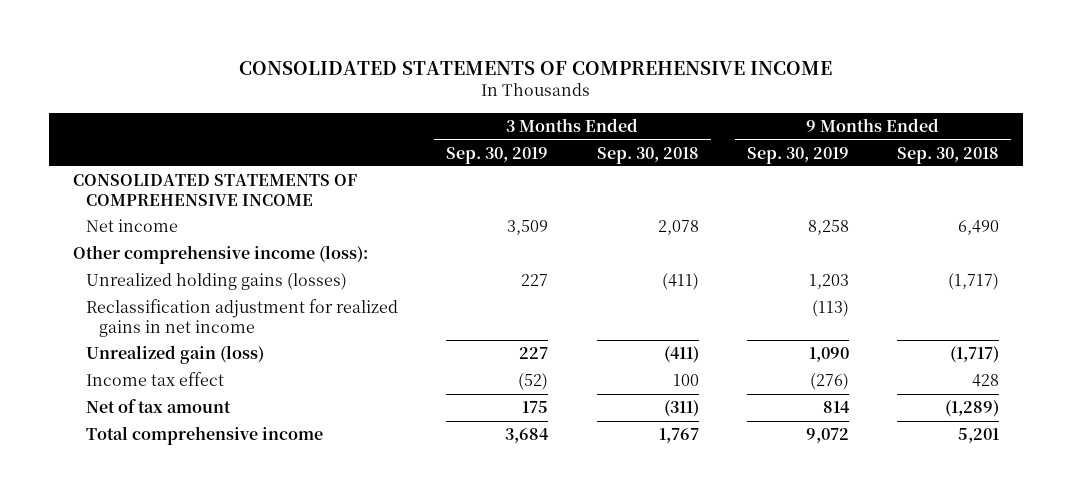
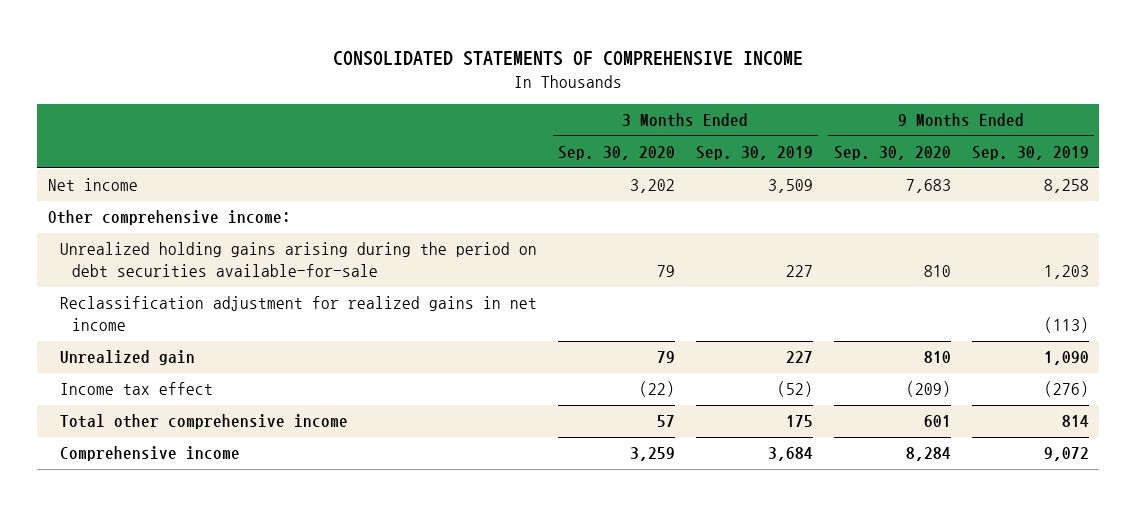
[596,146,699,164] Sep. 30, 2018 -> none
[896,146,999,164] Sep. 30, 2018 -> none
none -> [557,146,675,161] Sep. 30, 2020
none -> [833,146,951,161] Sep. 30, 2020
[73,174,358,206] CONSOLIDATED STATEMENTS OF COMPREHENSIVE INCOME -> none
[73,245,369,265] Other comprehensive income (loss): -> [47,210,291,226] Other comprehensive income:
[86,273,348,291] Unrealized holding gains (losses) -> [59,242,537,278] Unrealized holding gains arising during the period on debt securities available-for-sale
[86,345,265,365] Unrealized gain (loss) -> [59,350,195,366] Unrealized gain
[86,399,232,414] Net of tax amount -> [59,414,348,430] Total other comprehensive income
[86,426,324,446] Total comprehensive income -> [59,446,240,462] Comprehensive income

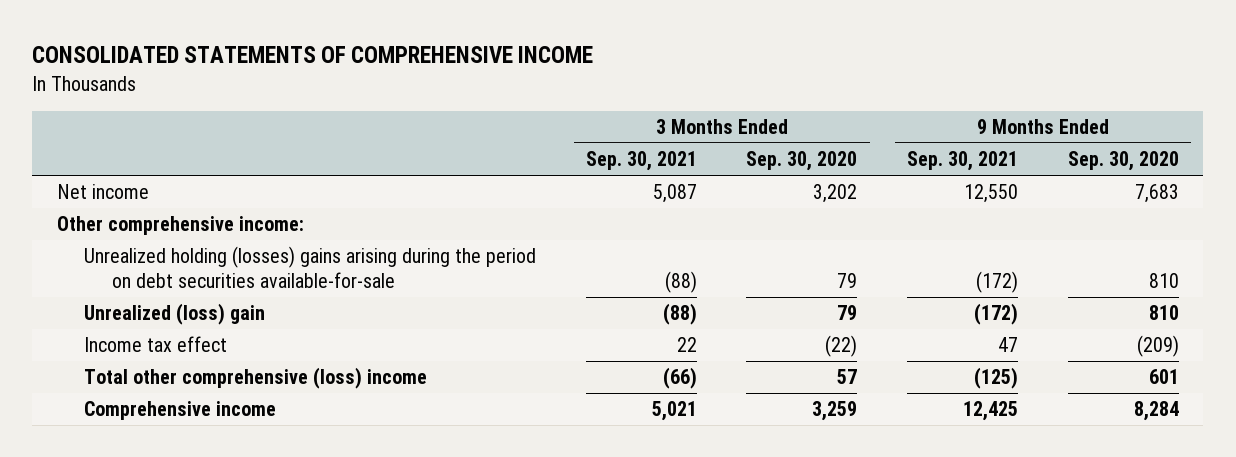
[695,146,813,161] Sep. 30, 2019 -> none
[971,146,1089,161] Sep. 30, 2019 -> none
none -> [585,151,697,172] Sep. 30, 2021
none -> [907,151,1019,172] Sep. 30, 2021
[59,296,537,332] Reclassification adjustment for realized gains in net income -> none
[59,242,537,278] Unrealized holding gains arising during the period on debt securities available-for-sale -> [84,246,537,288] Unrealized holding (losses) gains arising during the period on debt securities available-for-sale
[59,350,195,366] Unrealized gain -> [84,303,266,326] Unrealized (loss) gain
[59,414,348,430] Total other comprehensive income -> [84,367,428,390] Total other comprehensive (loss) income

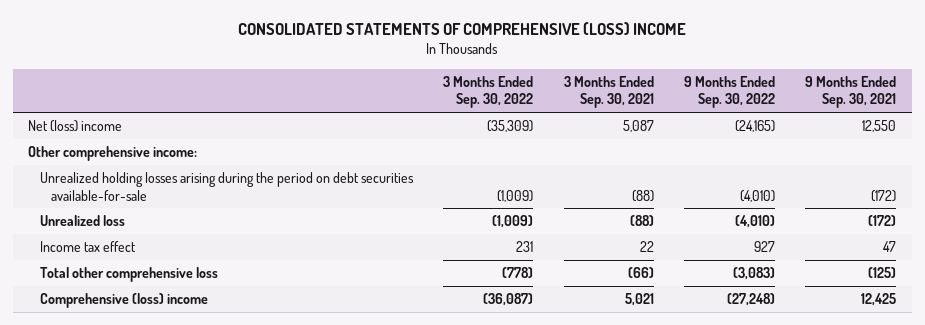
[32,46,594,64] CONSOLIDATED STATEMENTS OF COMPREHENSIVE INCOME -> [238,22,687,36] CONSOLIDATED STATEMENTS OF COMPREHENSIVE (LOSS) INCOME
[746,151,858,172] Sep. 30, 2020 -> none
[1067,151,1179,172] Sep. 30, 2020 -> none
none -> [443,75,534,109] 3 Months Ended Sep. 30, 2022
none -> [683,75,775,109] 9 Months Ended Sep. 30, 2022
[56,184,149,200] Net income -> [28,119,123,132] Net (loss) income
[84,246,537,288] Unrealized holding (losses) gains arising during the period on debt securities available-for-sale -> [39,171,414,201] Unrealized holding losses arising during the period on debt securities available-for-sale
[84,303,266,326] Unrealized (loss) gain -> [39,214,125,226] Unrealized loss
[84,367,428,390] Total other comprehensive (loss) income -> [39,266,218,282] Total other comprehensive loss
[84,401,277,421] Comprehensive income -> [39,292,208,308] Comprehensive (loss) income

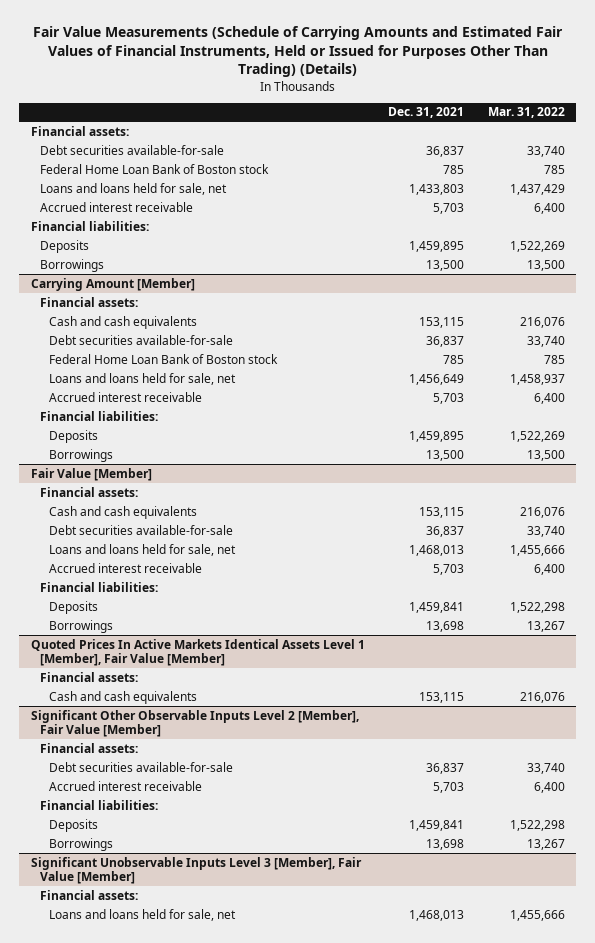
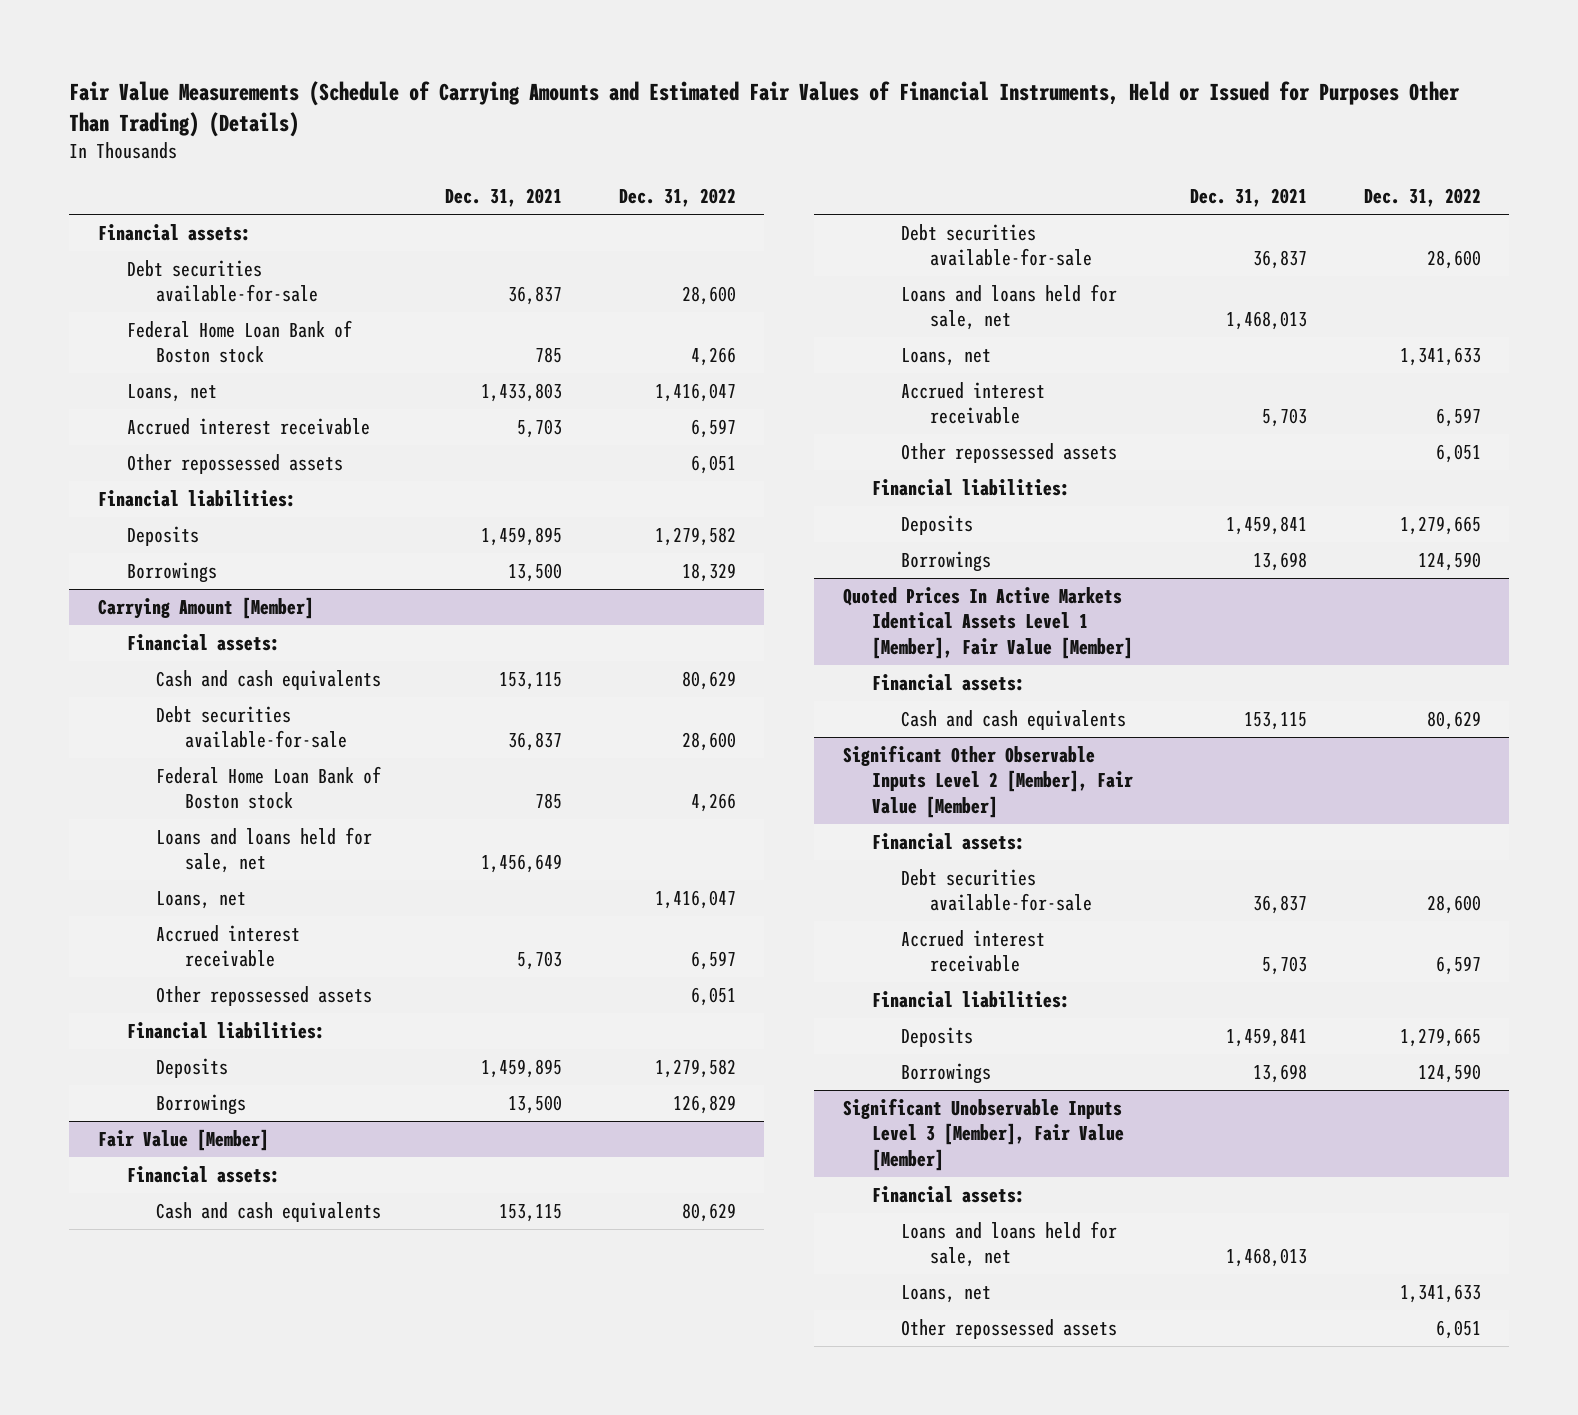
[487,107,565,119] Mar. 31, 2022 -> none
none -> [618,188,736,208] Dec. 31, 2022
[39,182,227,195] Loans and loans held for sale, net -> [126,384,217,403] Loans, net
none -> [126,454,343,475] Other repossessed assets
none -> [155,891,246,910] Loans, net
none -> [155,986,372,1007] Other repossessed assets
none -> [900,348,991,367] Loans, net
none -> [900,443,1117,464] Other repossessed assets
none -> [900,1285,991,1304] Loans, net
none -> [900,1319,1117,1340] Other repossessed assets

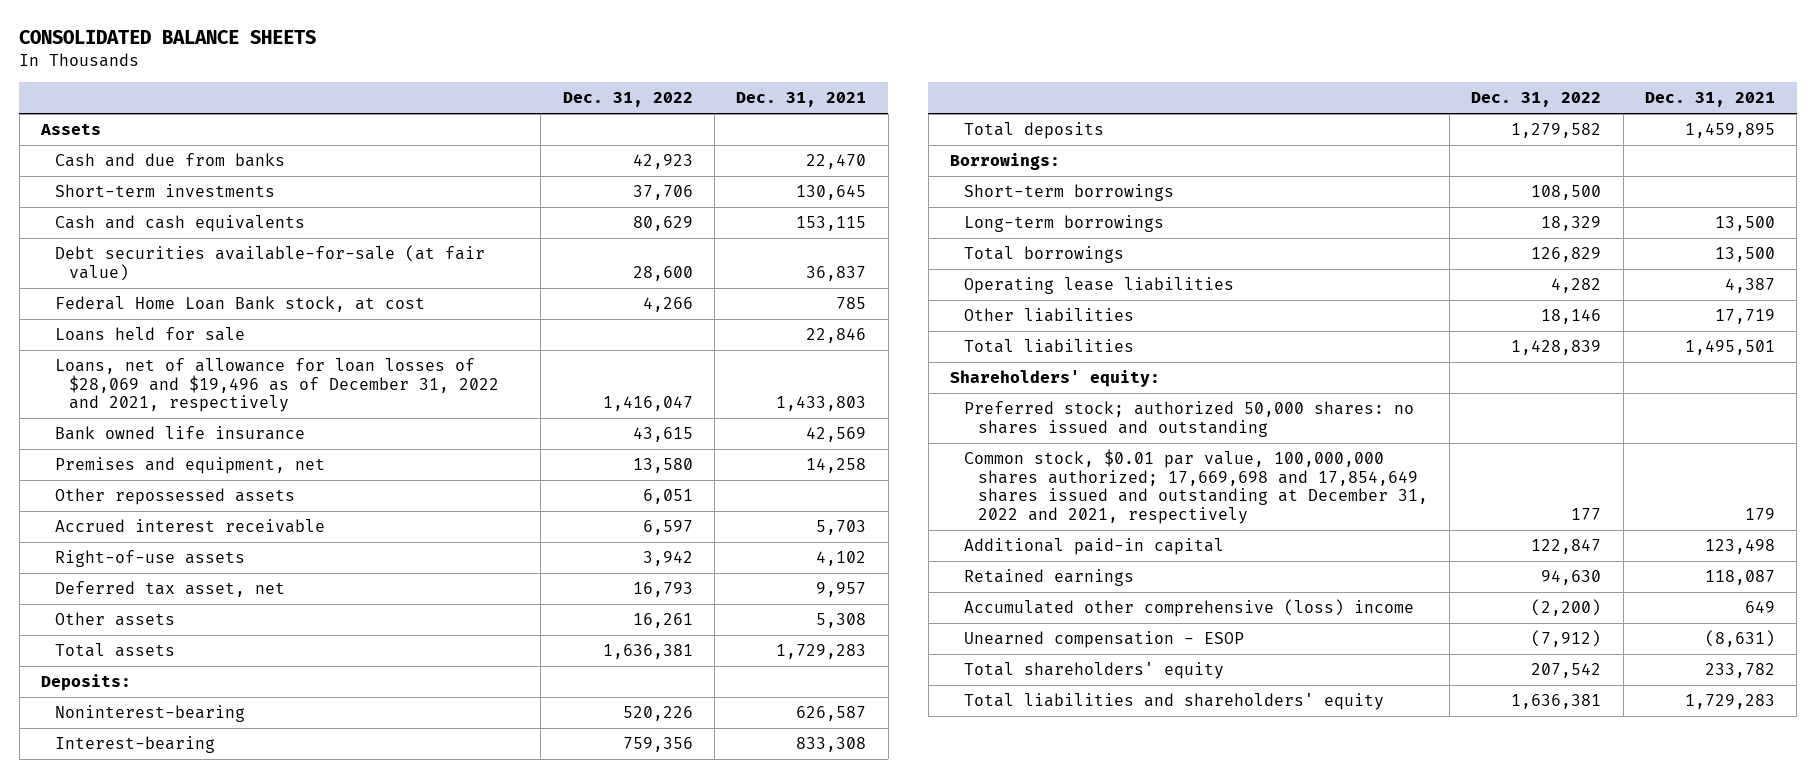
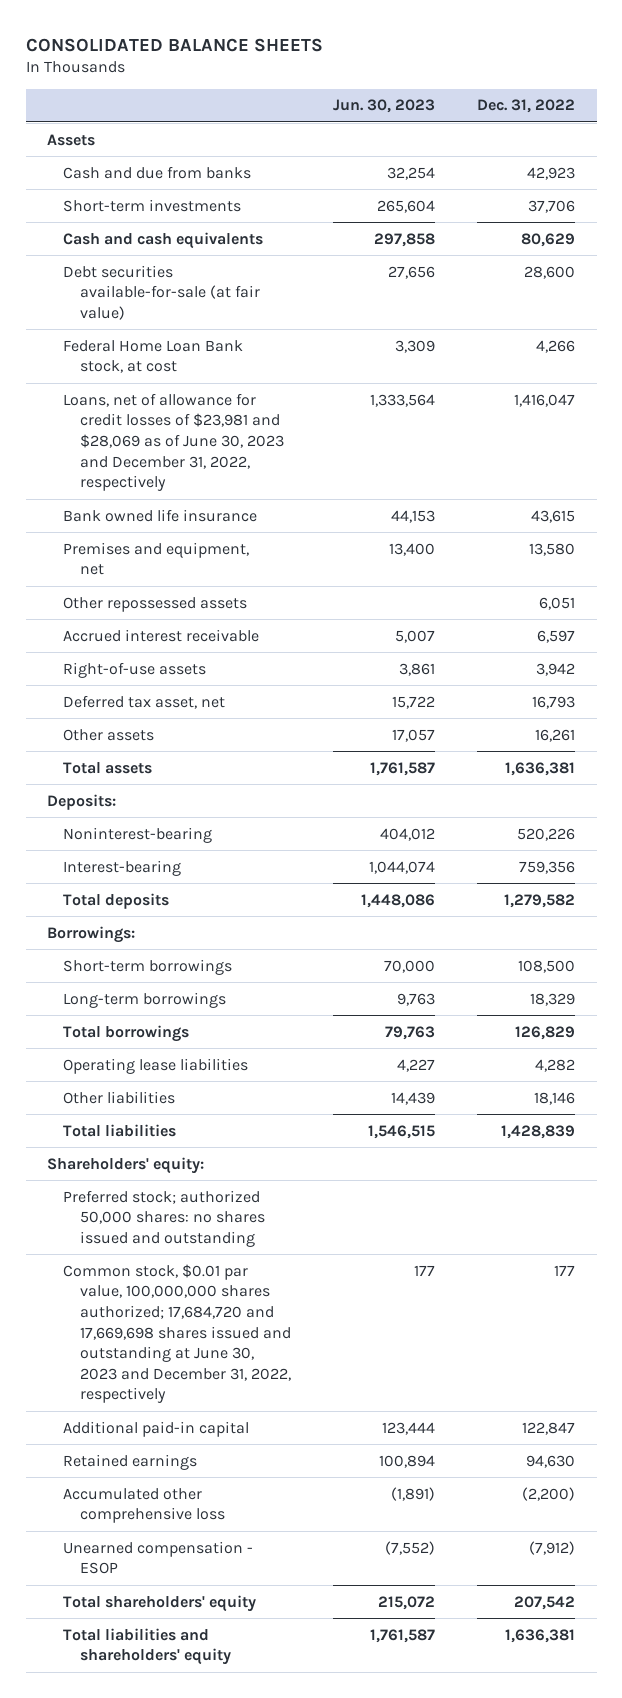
[736,92,867,108] Dec. 31, 2021 -> none
none -> [333,99,436,114] Jun. 30, 2023
[54,327,245,342] Loans held for sale -> none
[54,358,499,413] Loans, net of allowance for loan losses of $28,069 and $19,496 as of December 31, 2022 and 2021, respectively -> [63,392,284,492] Loans, net of allowance for credit losses of $23,981 and $28,069 as of June 30, 2023 and December 31, 2022, respectively
[963,449,1428,524] Common stock, $0.01 par value, 100,000,000 shares authorized; 17,669,698 and 17,854,649 shares issued and outstanding at December 31, 2022 and 2021, respectively -> [63,1263,291,1404] Common stock, $0.01 par value, 100,000,000 shares authorized; 17,684,720 and 17,669,698 shares issued and outstanding at June 30, 2023 and December 31, 2022, respectively
[963,599,1414,618] Accumulated other comprehensive (loss) income -> [63,1487,225,1524] Accumulated other comprehensive loss

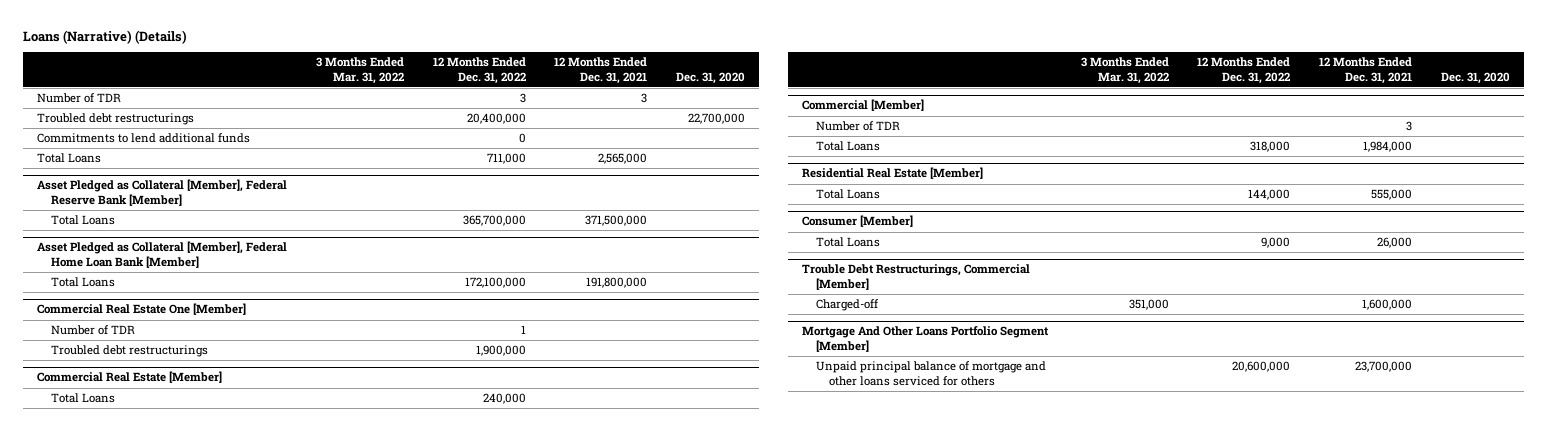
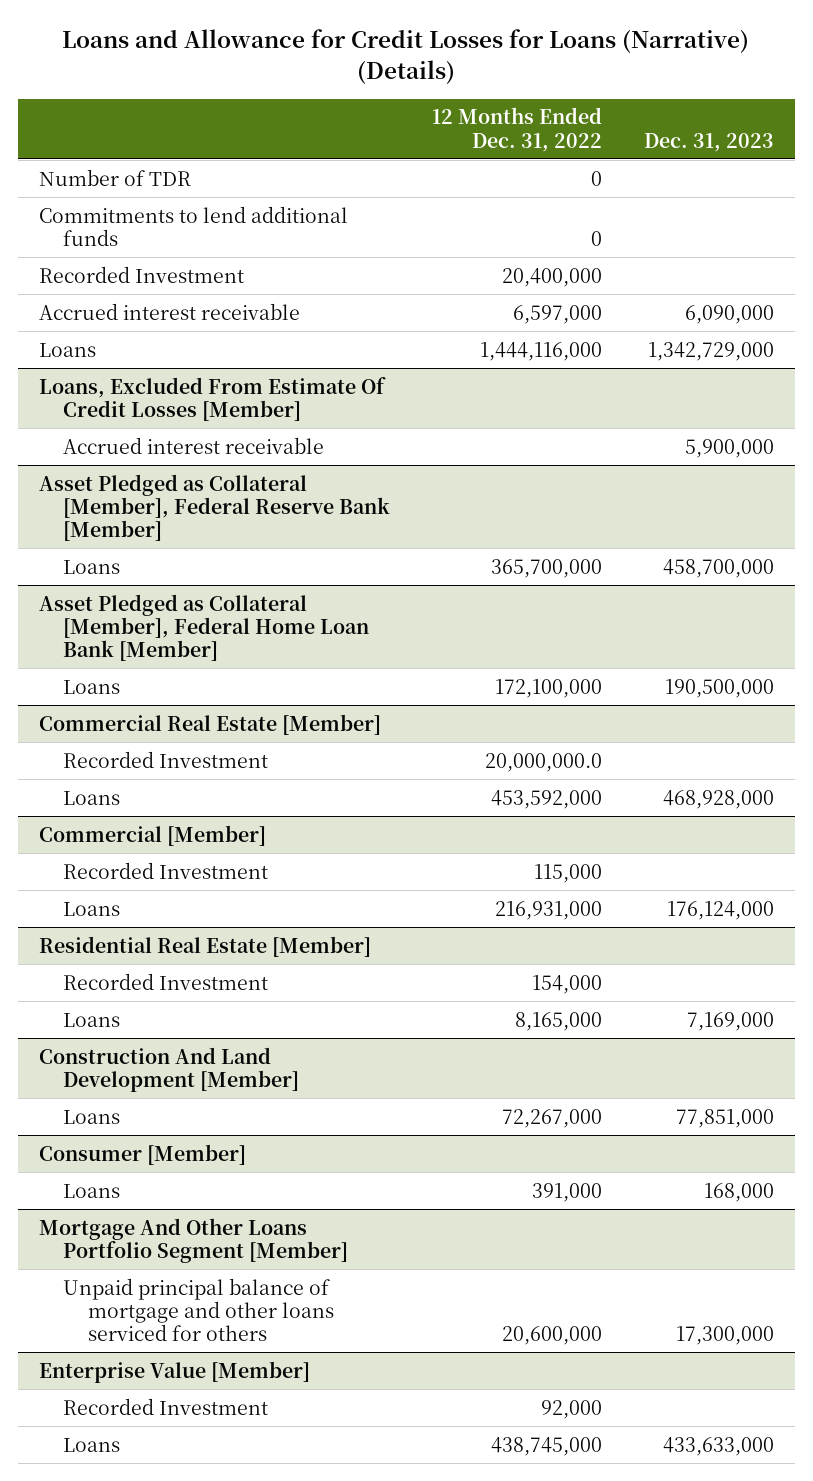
[22,29,187,44] Loans (Narrative) (Details) -> [62,29,750,85] Loans and Allowance for Credit Losses for Loans (Narrative) (Details)
[315,57,404,84] 3 Months Ended Mar. 31, 2022 -> none
[554,57,648,84] 12 Months Ended Dec. 31, 2021 -> none
[675,71,745,84] Dec. 31, 2020 -> none
none -> [643,132,774,152] Dec. 31, 2023
[37,113,195,126] Troubled debt restructurings -> none
[519,93,526,104] 3 -> [591,170,603,186] 0
none -> [38,265,244,283] Recorded Investment
none -> [38,302,300,320] Accrued interest receivable
[37,153,102,164] Total Loans -> [38,342,96,357] Loans
[486,153,526,165] 711,000 -> [480,341,603,361] 1,444,116,000
none -> [38,376,386,421] Loans, Excluded From Estimate Of Credit Losses [Member]
none -> [63,436,325,454] Accrued interest receivable
[50,215,115,226] Total Loans -> [63,559,121,574] Loans
[37,303,247,316] Commercial Real Estate One [Member] -> none
[50,325,135,336] Number of TDR -> none
[50,345,208,358] Troubled debt restructurings -> none
[50,277,115,288] Total Loans -> [63,679,121,694] Loans
none -> [63,750,269,768] Recorded Investment
[50,393,115,404] Total Loans -> [63,790,121,805] Loans
[482,393,526,405] 240,000 -> [491,789,603,809] 453,592,000
[815,121,900,132] Number of TDR -> none
none -> [63,861,269,879] Recorded Investment
[815,141,880,152] Total Loans -> [63,901,121,916] Loans
[1250,141,1291,153] 318,000 -> [495,900,603,920] 216,931,000
none -> [63,972,269,990] Recorded Investment
[815,189,880,200] Total Loans -> [63,1012,121,1027] Loans
[1248,189,1291,201] 144,000 -> [515,1011,603,1031] 8,165,000
none -> [38,1046,300,1092] Construction And Land Development [Member]
none -> [63,1109,121,1124] Loans
[801,264,1030,290] Trouble Debt Restructurings, Commercial [Member] -> none
[815,299,879,312] Charged-off -> none
[815,237,880,248] Total Loans -> [63,1183,121,1198] Loans
[1261,237,1291,249] 9,000 -> [532,1182,603,1202] 391,000
none -> [38,1360,310,1383] Enterprise Value [Member]
none -> [63,1397,269,1415] Recorded Investment
none -> [63,1437,121,1452] Loans

